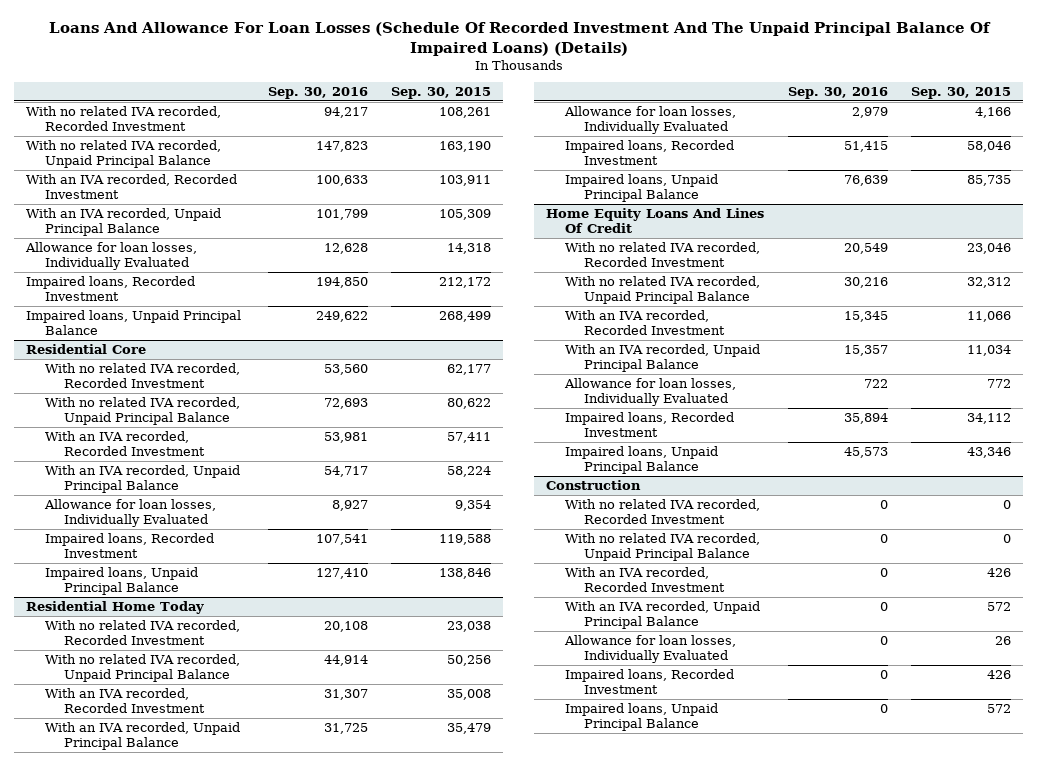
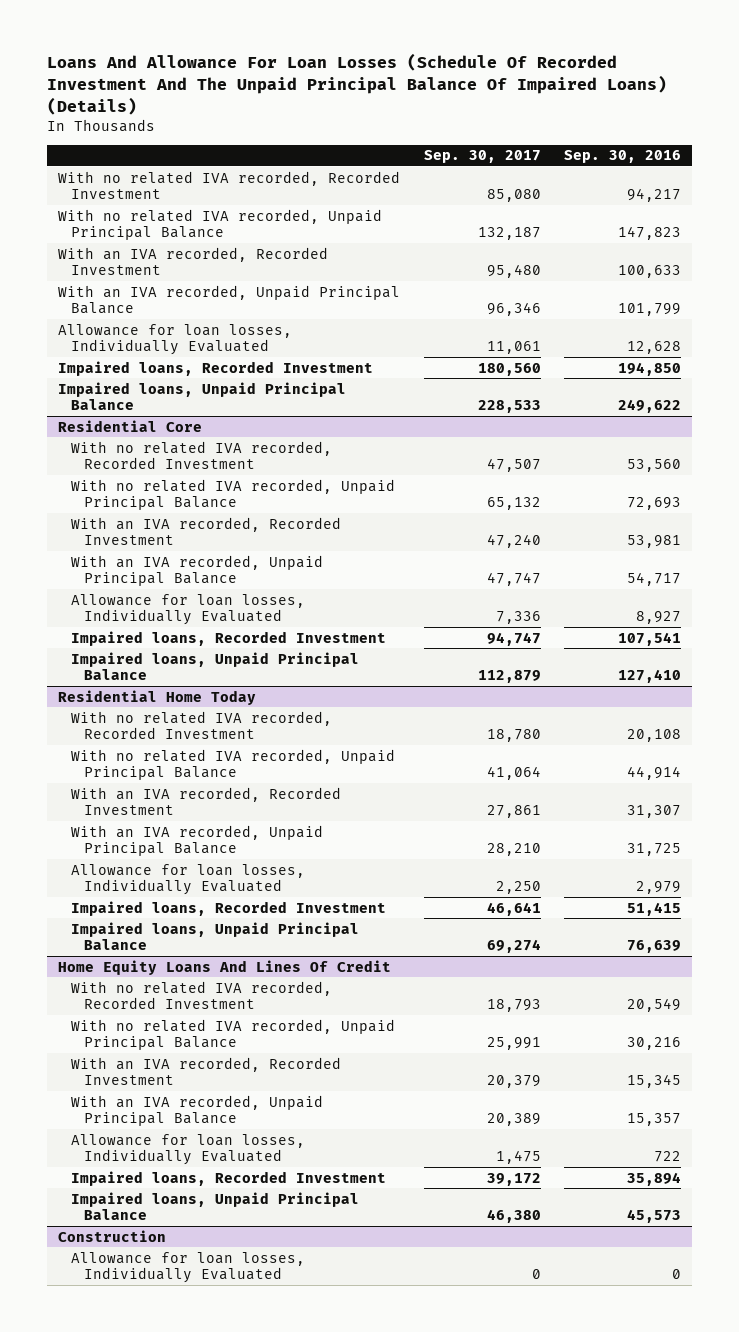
[391,86,492,99] Sep. 30, 2015 -> none
none -> [423,150,541,164] Sep. 30, 2017
[565,498,761,525] With no related IVA recorded, Recorded Investment -> none
[565,532,761,562] With no related IVA recorded, Unpaid Principal Balance -> none
[565,566,726,593] With an IVA recorded, Recorded Investment -> none
[565,600,761,630] With an IVA recorded, Unpaid Principal Balance -> none
[565,668,735,695] Impaired loans, Recorded Investment -> none
[565,702,719,732] Impaired loans, Unpaid Principal Balance -> none

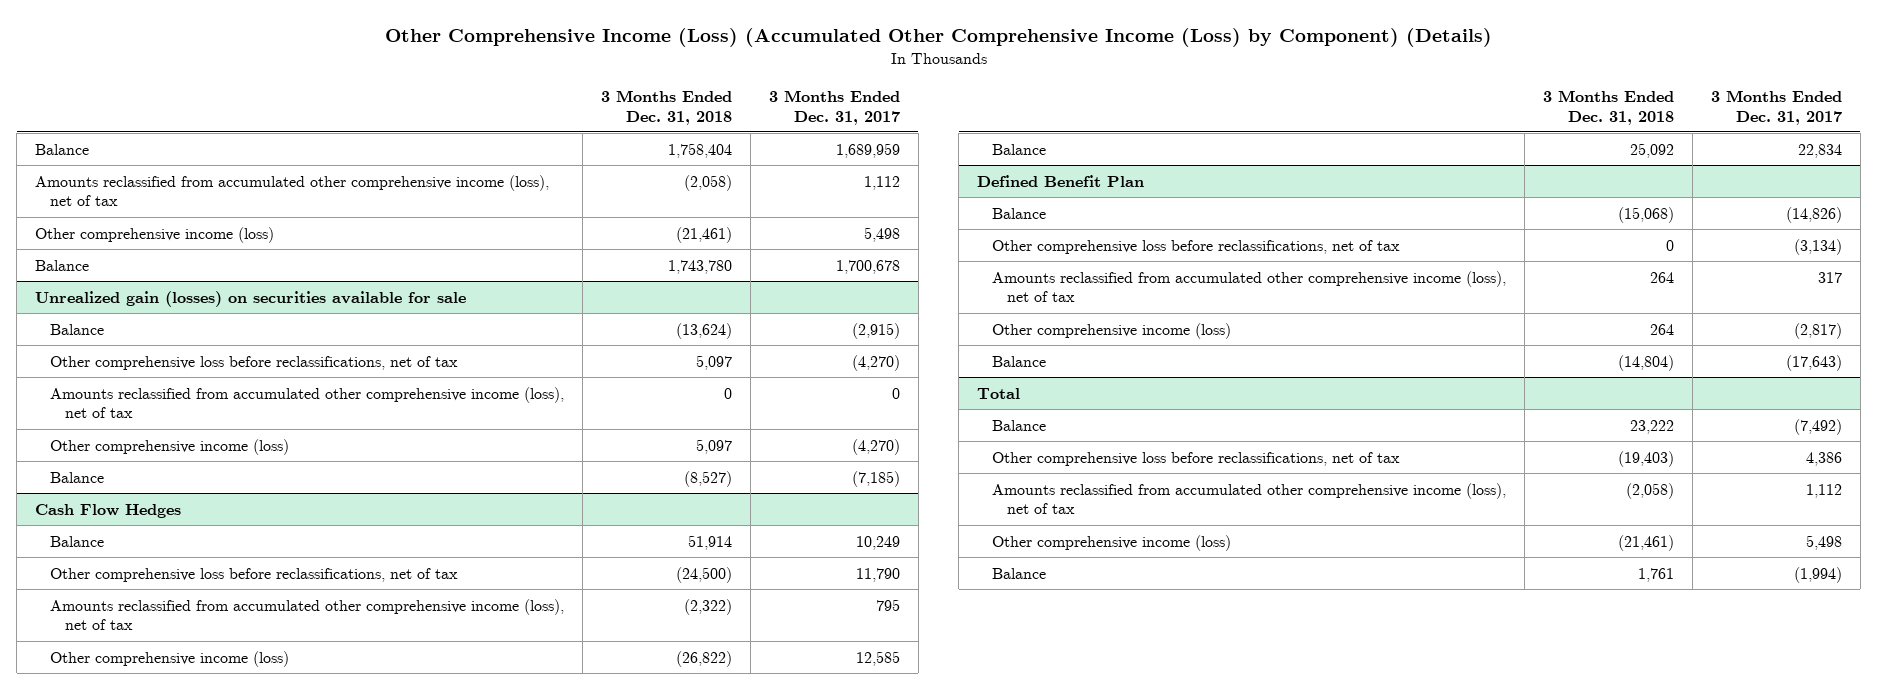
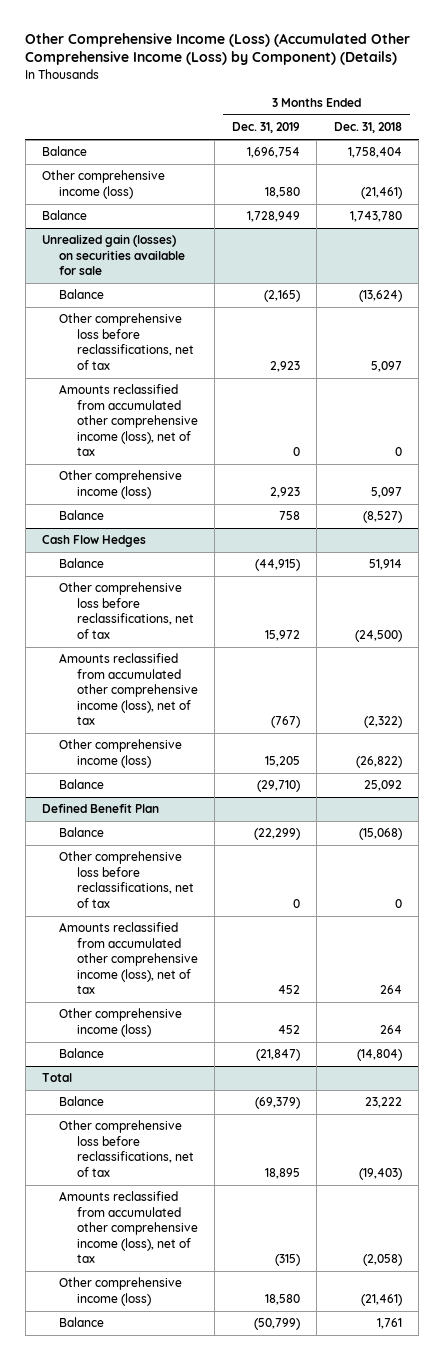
[768,89,900,125] 3 Months Ended Dec. 31, 2017 -> none
none -> [231,122,300,134] Dec. 31, 2019
[35,174,550,207] Amounts reclassified from accumulated other comprehensive income (loss), net of tax -> none

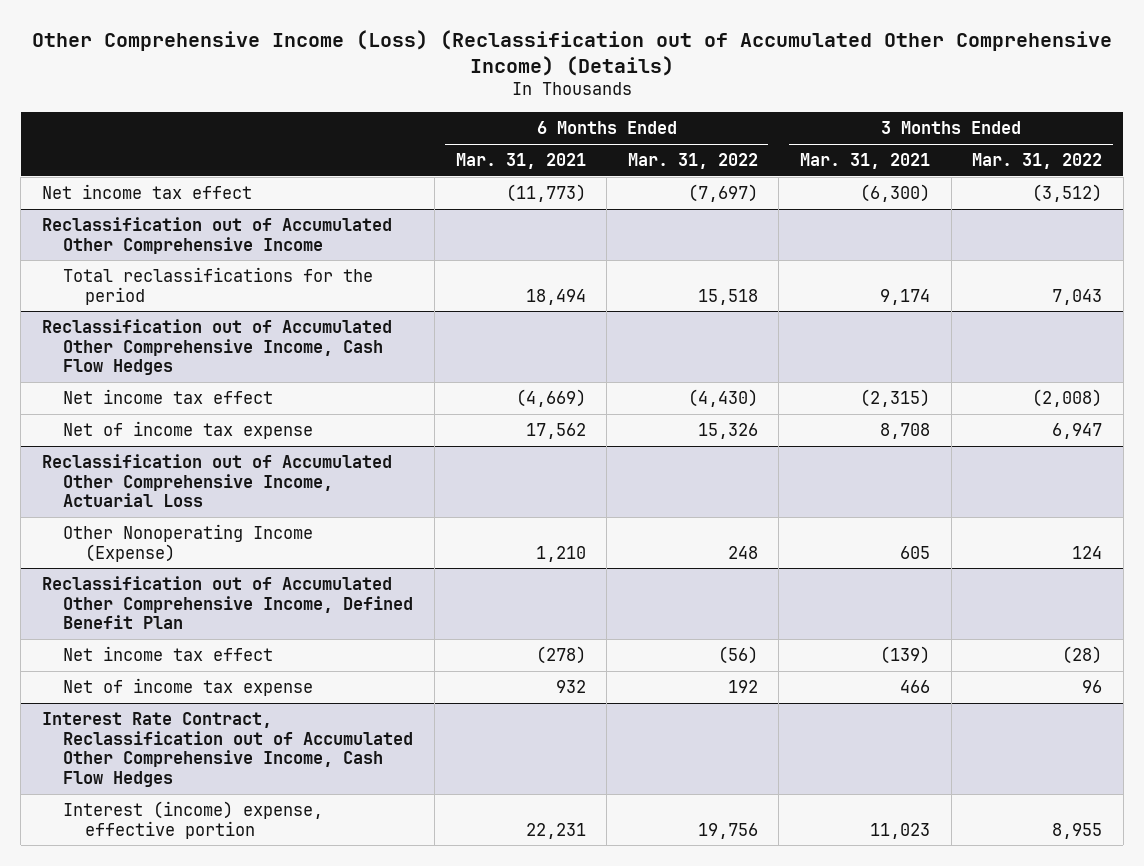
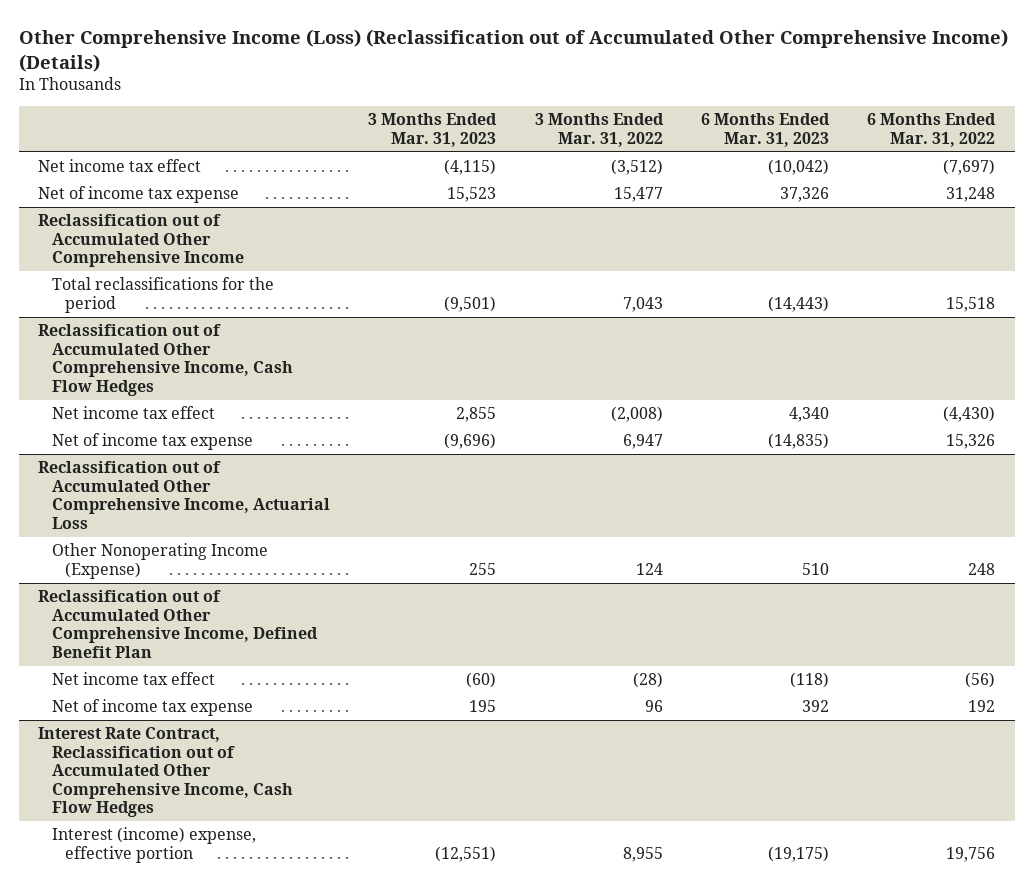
[455,153,586,170] Mar. 31, 2021 -> none
[800,153,931,170] Mar. 31, 2021 -> none
none -> [368,113,498,147] 3 Months Ended Mar. 31, 2023
none -> [700,113,830,147] 6 Months Ended Mar. 31, 2023
none -> [38,186,240,204] Net of income tax expense

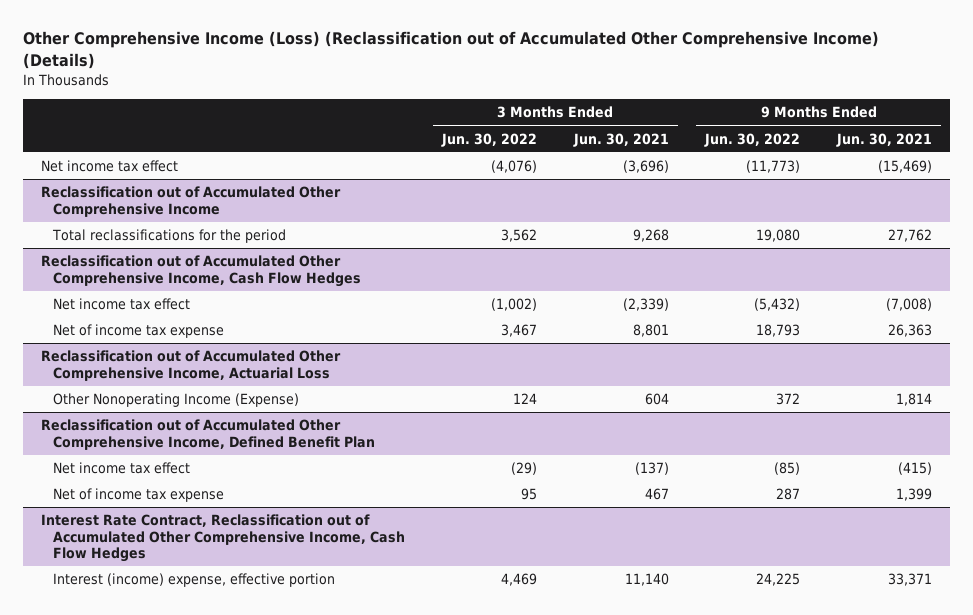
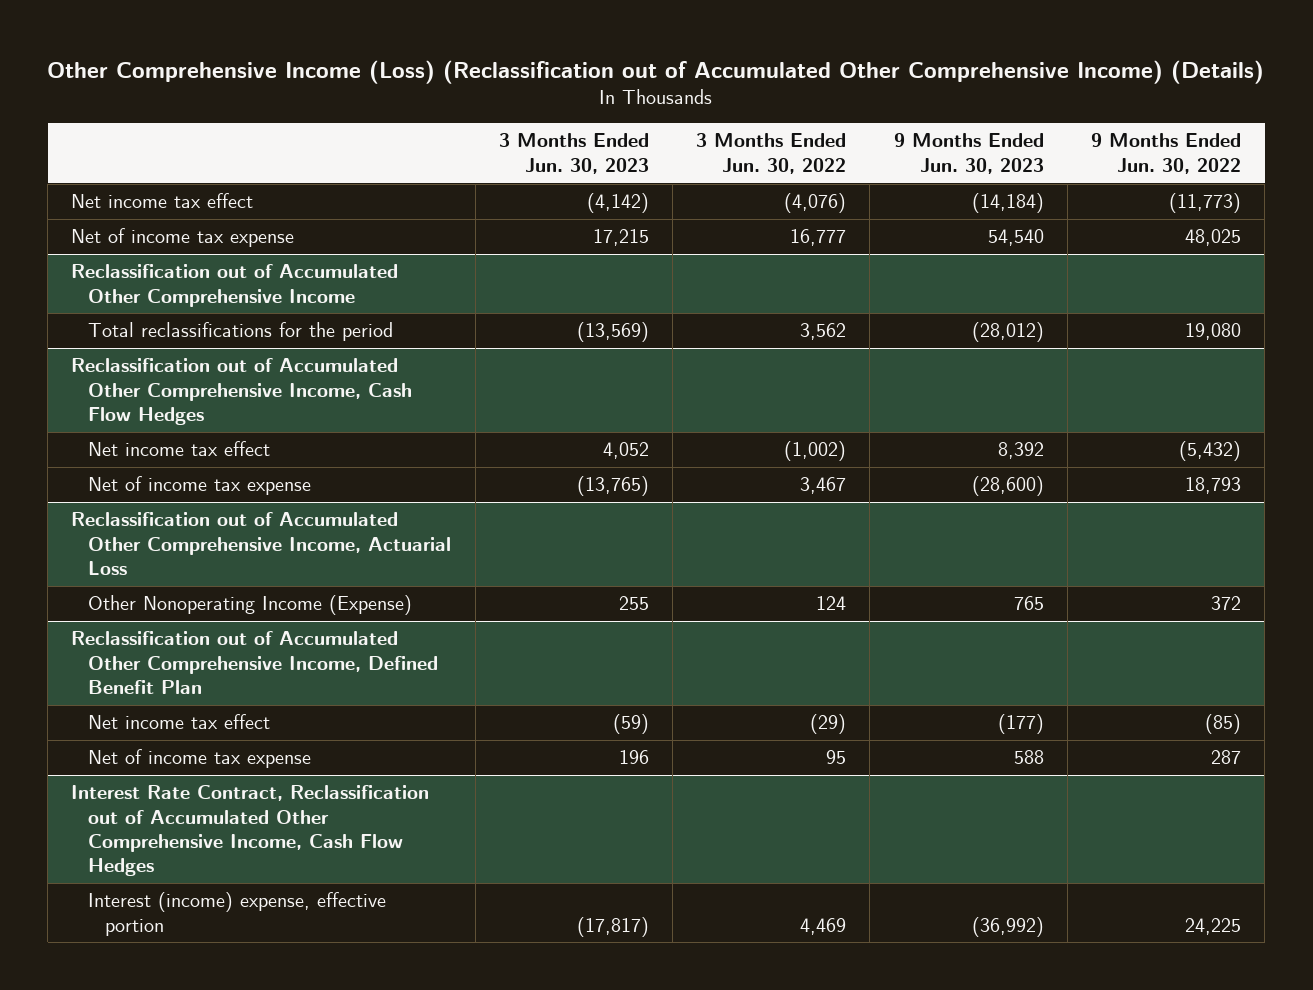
[572,132,669,147] Jun. 30, 2021 -> none
[836,132,933,147] Jun. 30, 2021 -> none
none -> [498,133,649,174] 3 Months Ended Jun. 30, 2023
none -> [893,133,1044,174] 9 Months Ended Jun. 30, 2023
none -> [71,228,295,248] Net of income tax expense

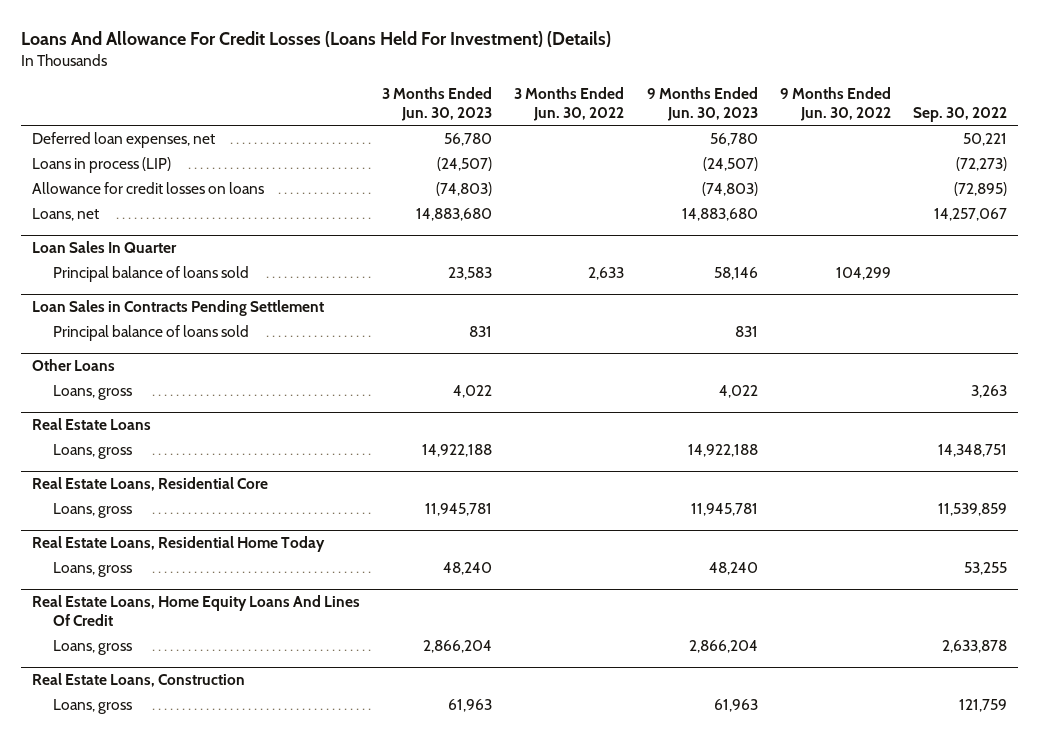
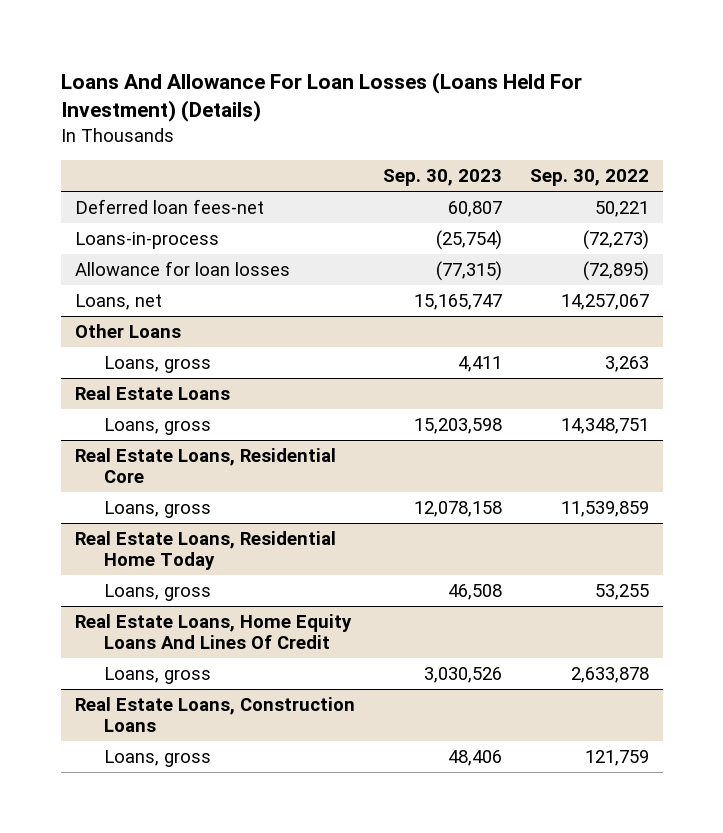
[20,30,611,47] Loans And Allowance For Credit Losses (Loans Held For Investment) (Details) -> [60,71,582,123] Loans And Allowance For Loan Losses (Loans Held For Investment) (Details)
[382,87,493,122] 3 Months Ended Jun. 30, 2023 -> none
[514,87,625,122] 3 Months Ended Jun. 30, 2022 -> none
[646,87,758,122] 9 Months Ended Jun. 30, 2023 -> none
[779,87,891,122] 9 Months Ended Jun. 30, 2022 -> none
none -> [382,169,502,187] Sep. 30, 2023
[31,131,215,148] Deferred loan expenses, net -> [74,198,264,214] Deferred loan fees-net
[31,156,171,173] Loans in process (LIP) -> [74,231,219,249] Loans-in-process
[31,181,264,194] Allowance for credit losses on loans -> [74,260,290,276] Allowance for loan losses
[31,241,177,254] Loan Sales In Quarter -> none
[53,265,250,282] Principal balance of loans sold -> none
[31,300,324,317] Loan Sales in Contracts Pending Settlement -> none
[53,324,250,341] Principal balance of loans sold -> none
[31,673,245,688] Real Estate Loans, Construction -> [74,696,355,733] Real Estate Loans, Construction Loans

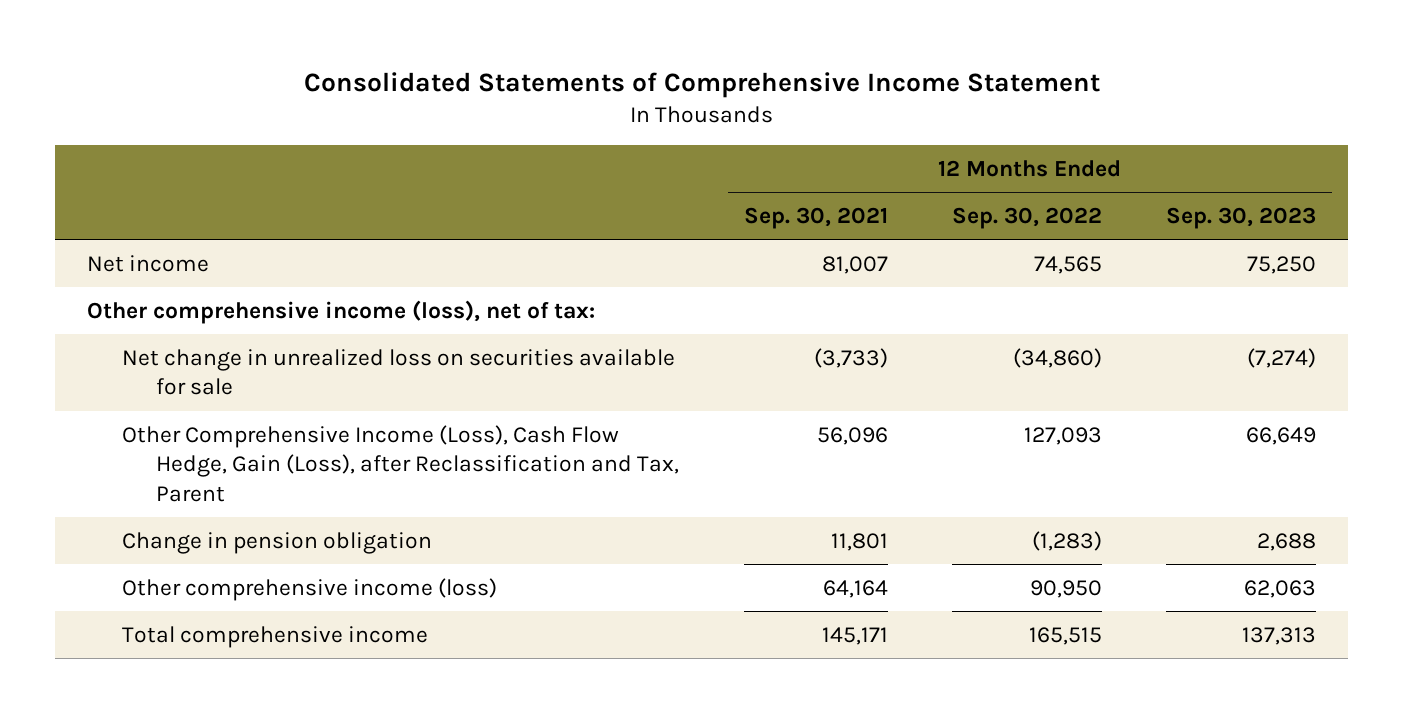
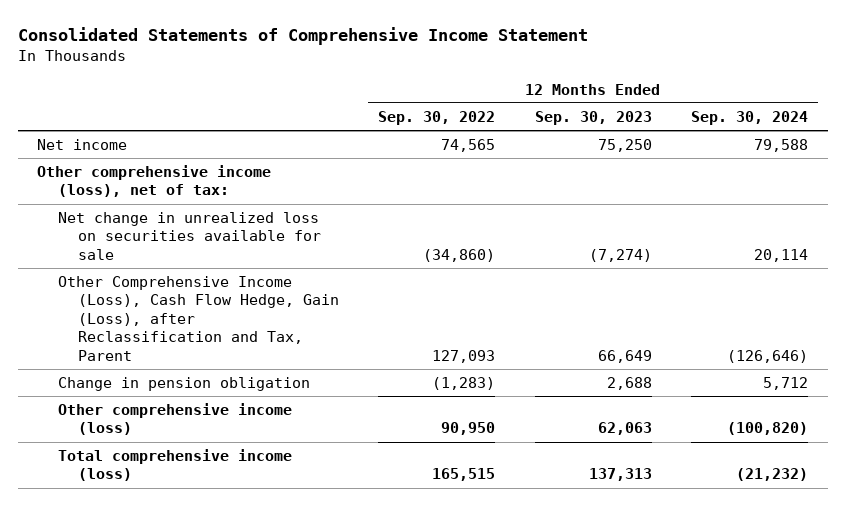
[743,206,888,229] Sep. 30, 2021 -> none
none -> [690,111,808,126] Sep. 30, 2024
[121,625,428,648] Total comprehensive income -> [57,449,292,482] Total comprehensive income (loss)

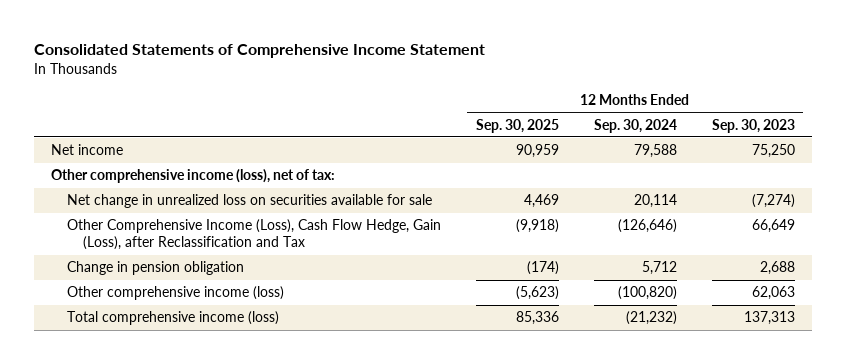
[378,111,496,126] Sep. 30, 2022 -> none
none -> [475,118,559,133] Sep. 30, 2025
[57,276,339,361] Other Comprehensive Income (Loss), Cash Flow Hedge, Gain (Loss), after Reclassification and Tax, Parent -> [67,219,442,251] Other Comprehensive Income (Loss), Cash Flow Hedge, Gain (Loss), after Reclassification and Tax

